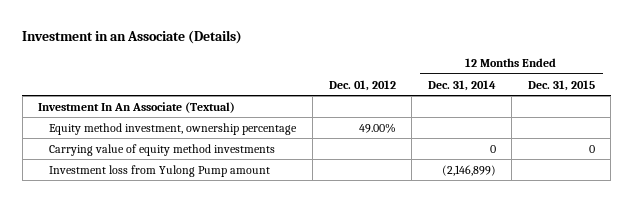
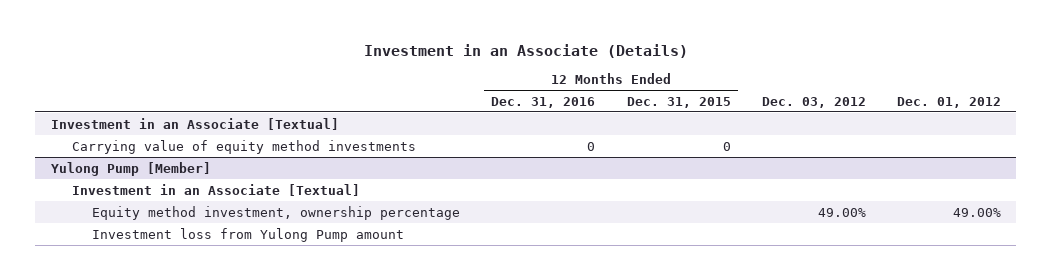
[427,79,496,91] Dec. 31, 2014 -> none
none -> [491,96,596,108] Dec. 31, 2016
none -> [761,96,866,108] Dec. 03, 2012
[49,122,298,135] Equity method investment, ownership percentage -> none
[38,101,236,113] Investment In An Associate (Textual) -> [50,117,339,130] Investment in an Associate [Textual]
[49,164,271,177] Investment loss from Yulong Pump amount -> none
none -> [50,161,211,176] Yulong Pump [Member]
none -> [71,183,360,196] Investment in an Associate [Textual]
none -> [92,205,461,220] Equity method investment, ownership percentage
none -> [92,227,405,242] Investment loss from Yulong Pump amount

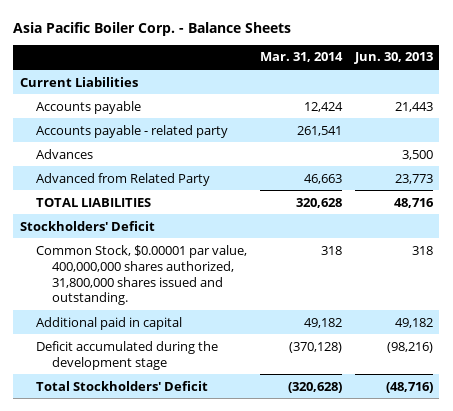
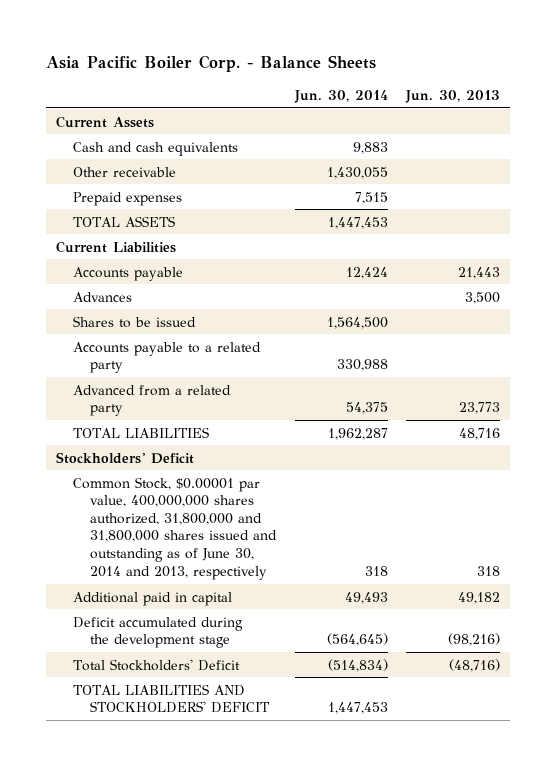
[259,52,343,63] Mar. 31, 2014 -> none
none -> [293,90,388,104] Jun. 30, 2014
none -> [55,115,154,128] Current Assets
none -> [72,141,238,156] Cash and cash equivalents
none -> [72,166,176,177] Other receivable
none -> [72,191,182,206] Prepaid expenses
none -> [72,215,175,227] TOTAL ASSETS
[35,124,228,138] Accounts payable - related party -> none
none -> [72,315,196,328] Shares to be issued
none -> [72,341,261,374] Accounts payable to a related party
[35,172,210,186] Advanced from Related Party -> [72,384,231,417] Advanced from a related party
[35,244,247,306] Common Stock, $0.00001 par value, 400,000,000 shares authorized, 31,800,000 shares issued and outstanding. -> [72,476,278,580] Common Stock, $0.00001 par value, 400,000,000 shares authorized, 31,800,000 and 31,800,000 shares issued and outstanding as of June 30, 2014 and 2013, respectively
none -> [72,683,271,714] TOTAL LIABILITIES AND STOCKHOLDERS' DEFICIT

